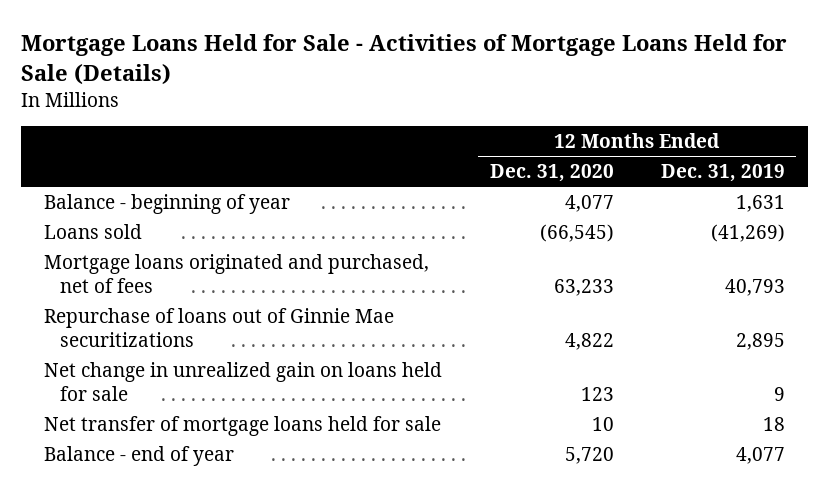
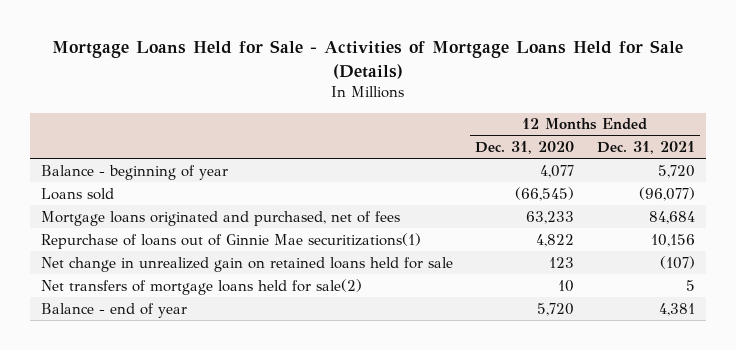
[660,164,785,183] Dec. 31, 2019 -> none
none -> [596,141,695,155] Dec. 31, 2021
[44,308,395,348] Repurchase of loans out of Ginnie Mae securitizations -> [40,232,421,249] Repurchase of loans out of Ginnie Mae securitizations(1)
[44,362,443,402] Net change in unrealized gain on loans held for sale -> [40,256,453,272] Net change in unrealized gain on retained loans held for sale
[44,416,442,437] Net transfer of mortgage loans held for sale -> [40,278,362,295] Net transfers of mortgage loans held for sale(2)

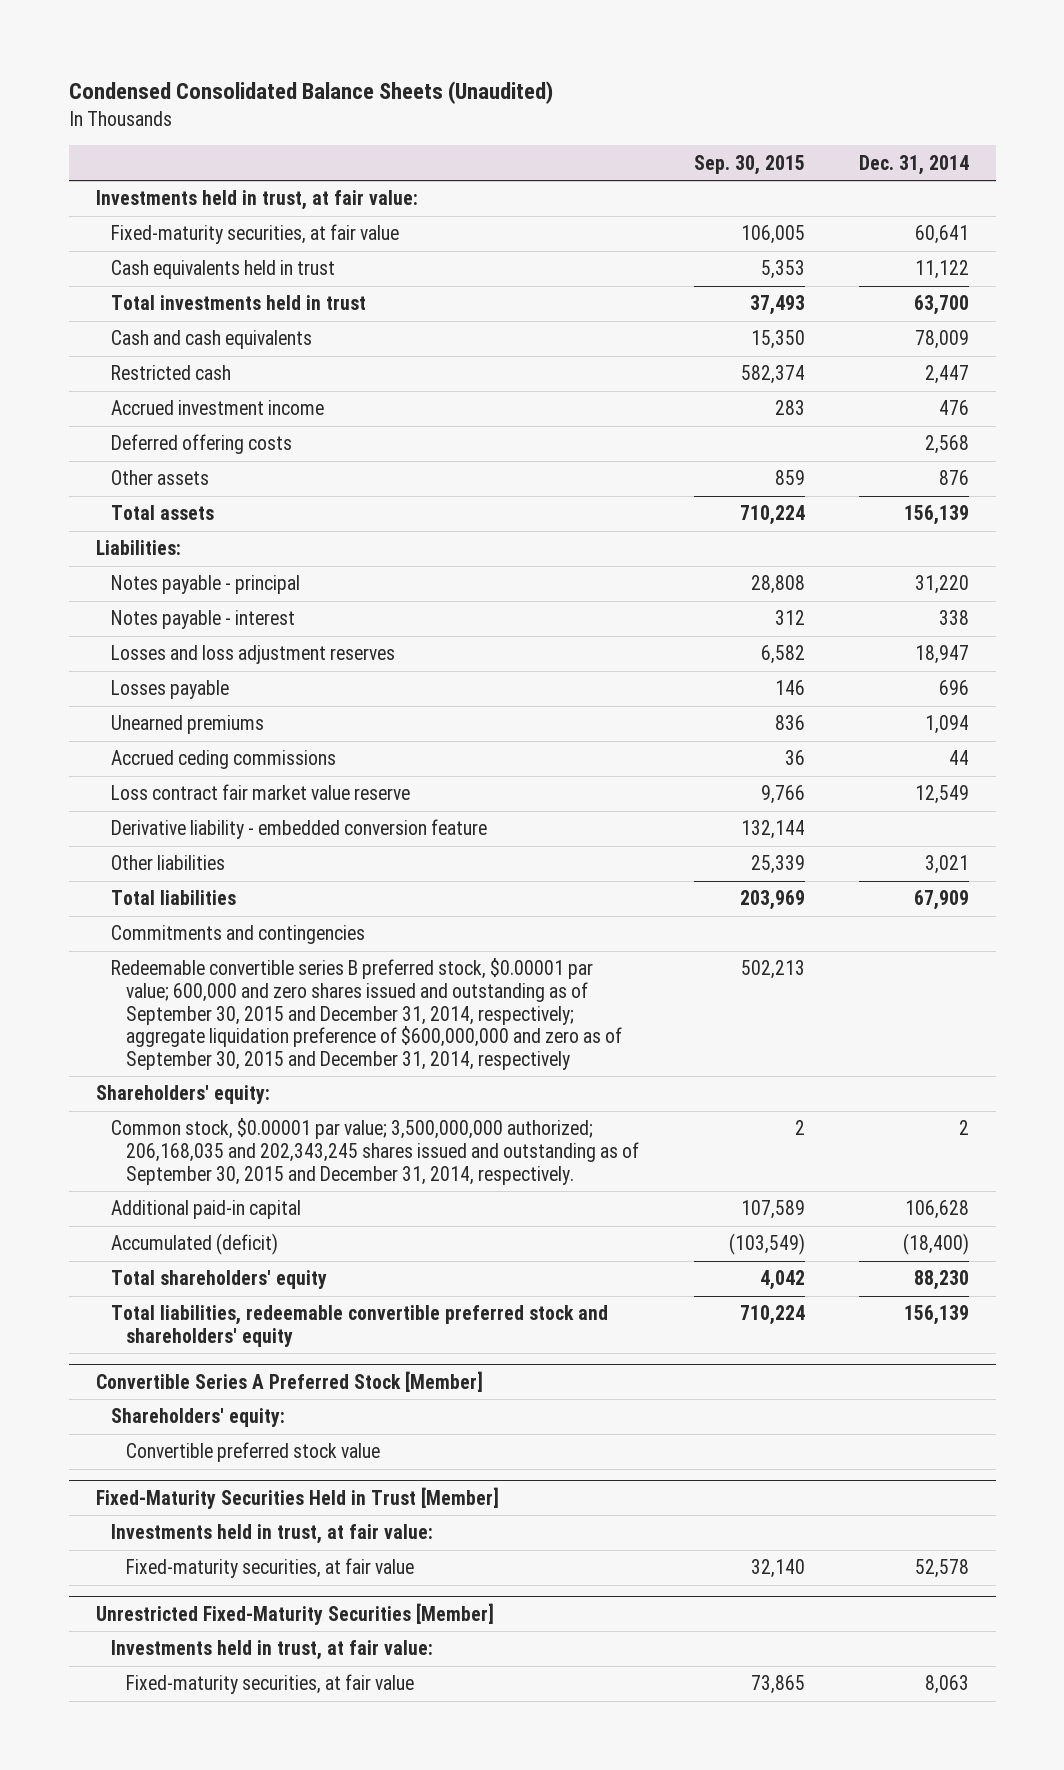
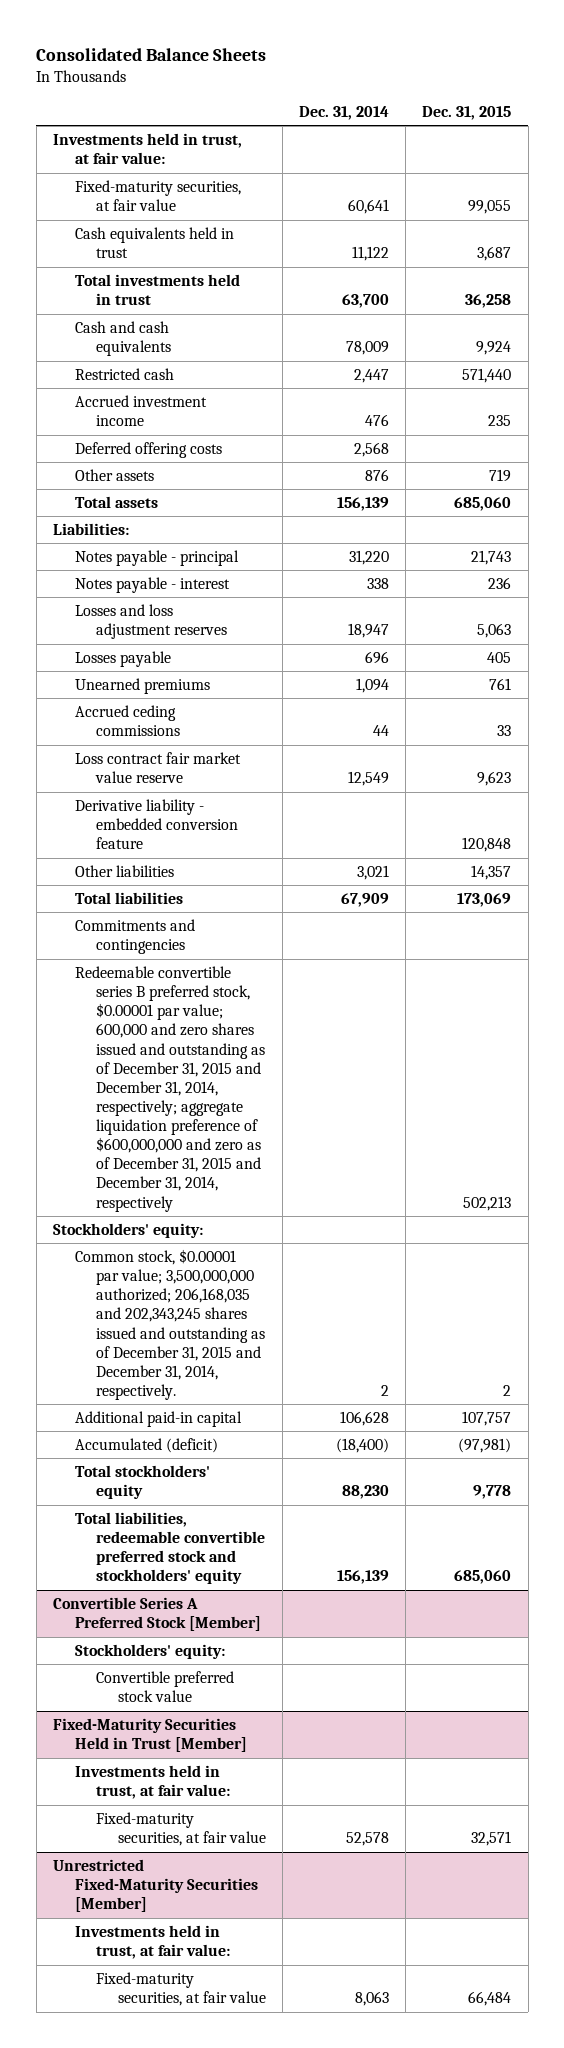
[68,81,553,105] Condensed Consolidated Balance Sheets (Unaudited) -> [36,47,267,61] Consolidated Balance Sheets
[693,154,805,175] Sep. 30, 2015 -> none
none -> [422,106,512,121] Dec. 31, 2015
[111,958,623,1070] Redeemable convertible series B preferred stock, $0.00001 par value; 600,000 and zero shares issued and outstanding as of September 30, 2015 and December 31, 2014, respectively; aggregate liquidation preference of $600,000,000 and zero as of September 30, 2015 and December 31, 2014, respectively -> [74,966,266,1212] Redeemable convertible series B preferred stock, $0.00001 par value; 600,000 and zero shares issued and outstanding as of December 31, 2015 and December 31, 2014, respectively; aggregate liquidation preference of $600,000,000 and zero as of December 31, 2015 and December 31, 2014, respectively
[95,1085,270,1105] Shareholders' equity: -> [53,1223,204,1239] Stockholders' equity:
[111,1118,640,1185] Common stock, $0.00001 par value; 3,500,000,000 authorized; 206,168,035 and 202,343,245 shares issued and outstanding as of September 30, 2015 and December 31, 2014, respectively. -> [74,1249,266,1400] Common stock, $0.00001 par value; 3,500,000,000 authorized; 206,168,035 and 202,343,245 shares issued and outstanding as of December 31, 2015 and December 31, 2014, respectively.
[111,1270,328,1290] Total shareholders' equity -> [74,1465,210,1500] Total stockholders' equity
[111,1305,609,1347] Total liabilities, redeemable convertible preferred stock and shareholders' equity -> [74,1512,266,1585] Total liabilities, redeemable convertible preferred stock and stockholders' equity
[111,1408,286,1428] Shareholders' equity: -> [74,1644,225,1660] Stockholders' equity:

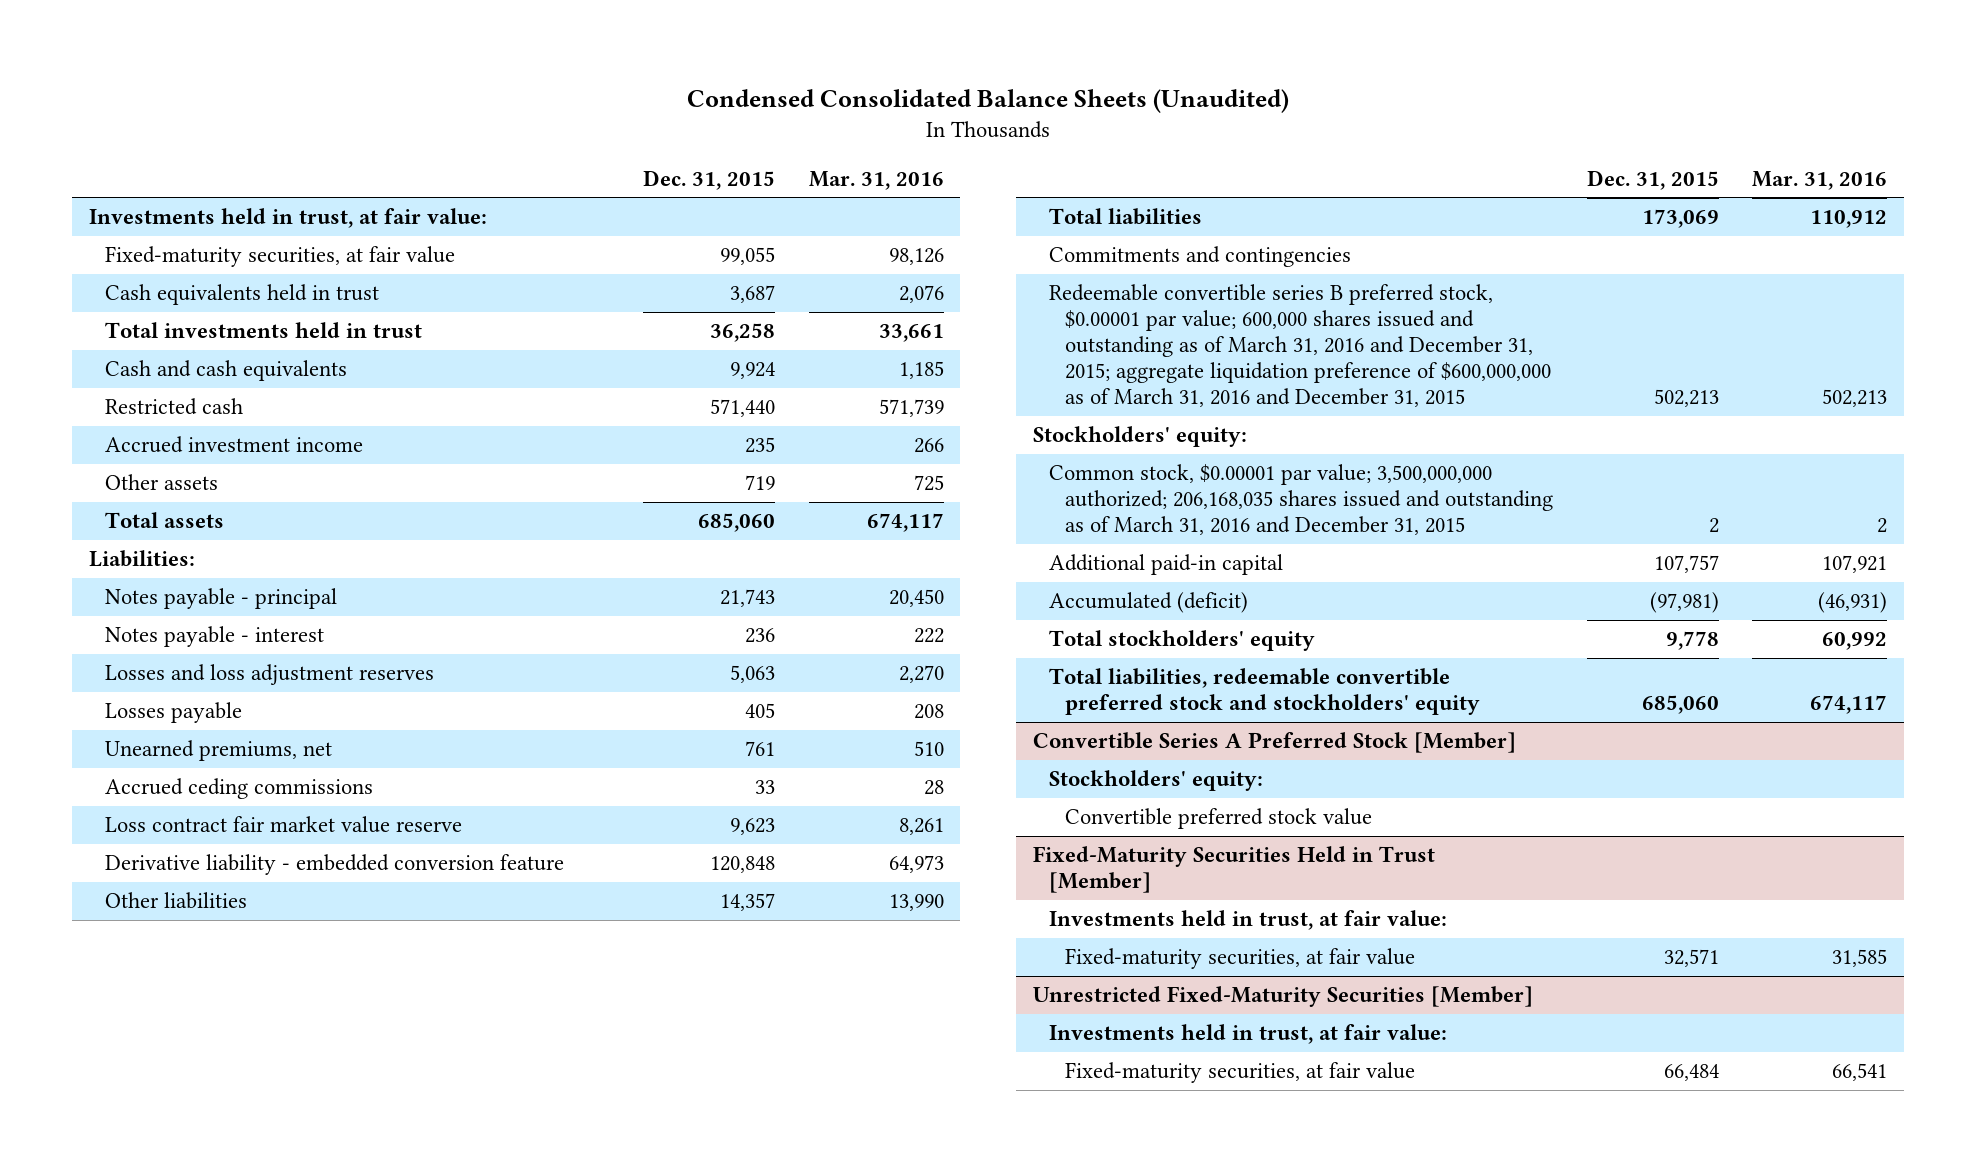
[36,47,267,61] Consolidated Balance Sheets -> [687,89,1290,114] Condensed Consolidated Balance Sheets (Unaudited)
[299,106,390,121] Dec. 31, 2014 -> none
none -> [808,170,944,190] Mar. 31, 2016
[74,442,222,459] Deferred offering costs -> none
[74,678,210,695] Unearned premiums -> [105,740,333,762] Unearned premiums, net
[74,966,266,1212] Redeemable convertible series B preferred stock, $0.00001 par value; 600,000 and zero shares issued and outstanding as of December 31, 2015 and December 31, 2014, respectively; aggregate liquidation preference of $600,000,000 and zero as of December 31, 2015 and December 31, 2014, respectively -> [1049,284,1552,408] Redeemable convertible series B preferred stock, $0.00001 par value; 600,000 shares issued and outstanding as of March 31, 2016 and December 31, 2015; aggregate liquidation preference of $600,000,000 as of March 31, 2016 and December 31, 2015
[74,1249,266,1400] Common stock, $0.00001 par value; 3,500,000,000 authorized; 206,168,035 and 202,343,245 shares issued and outstanding as of December 31, 2015 and December 31, 2014, respectively. -> [1049,464,1554,536] Common stock, $0.00001 par value; 3,500,000,000 authorized; 206,168,035 shares issued and outstanding as of March 31, 2016 and December 31, 2015

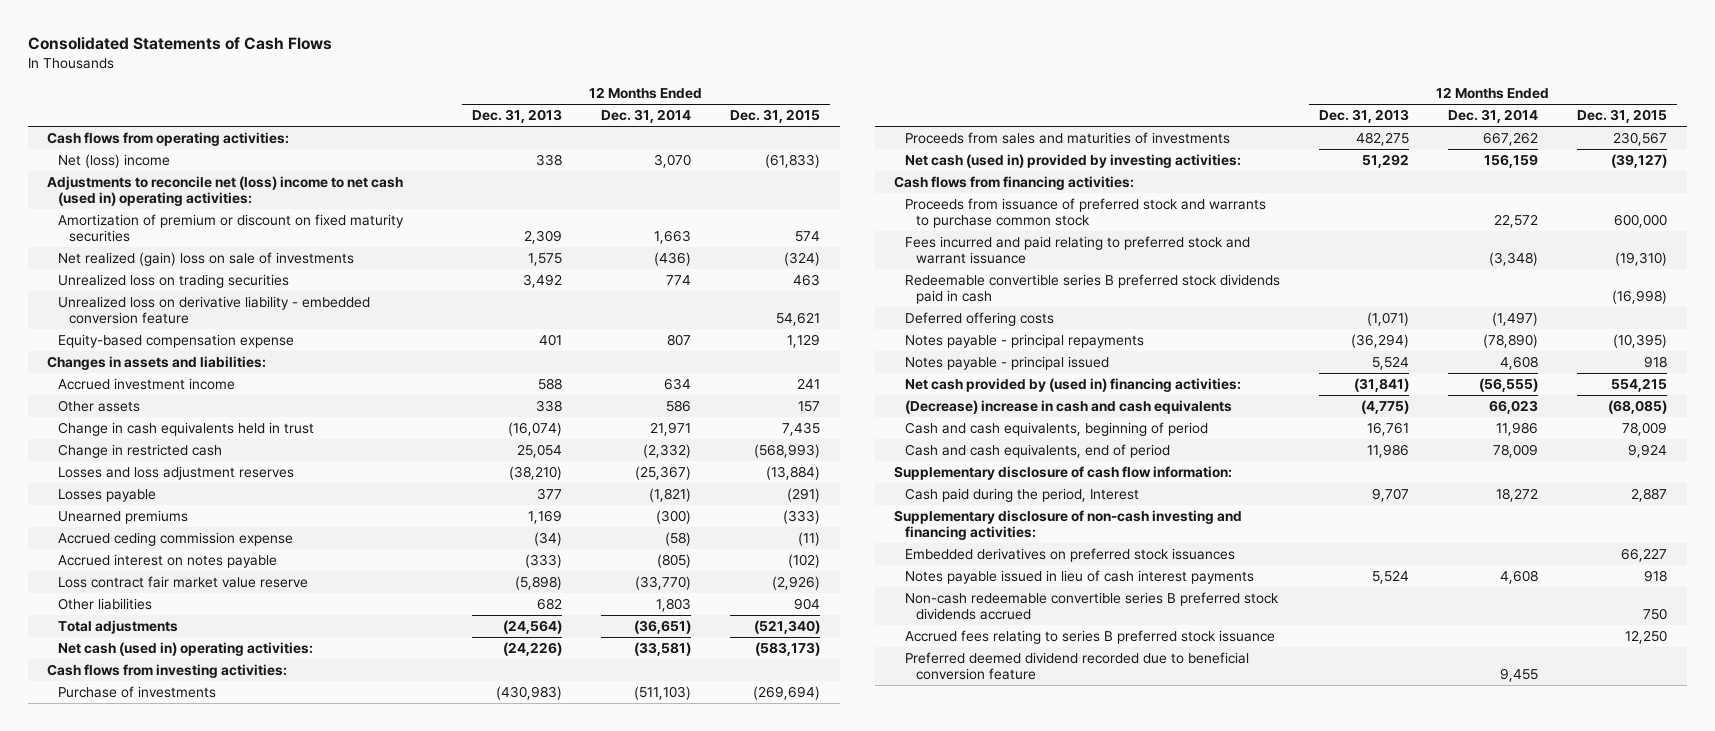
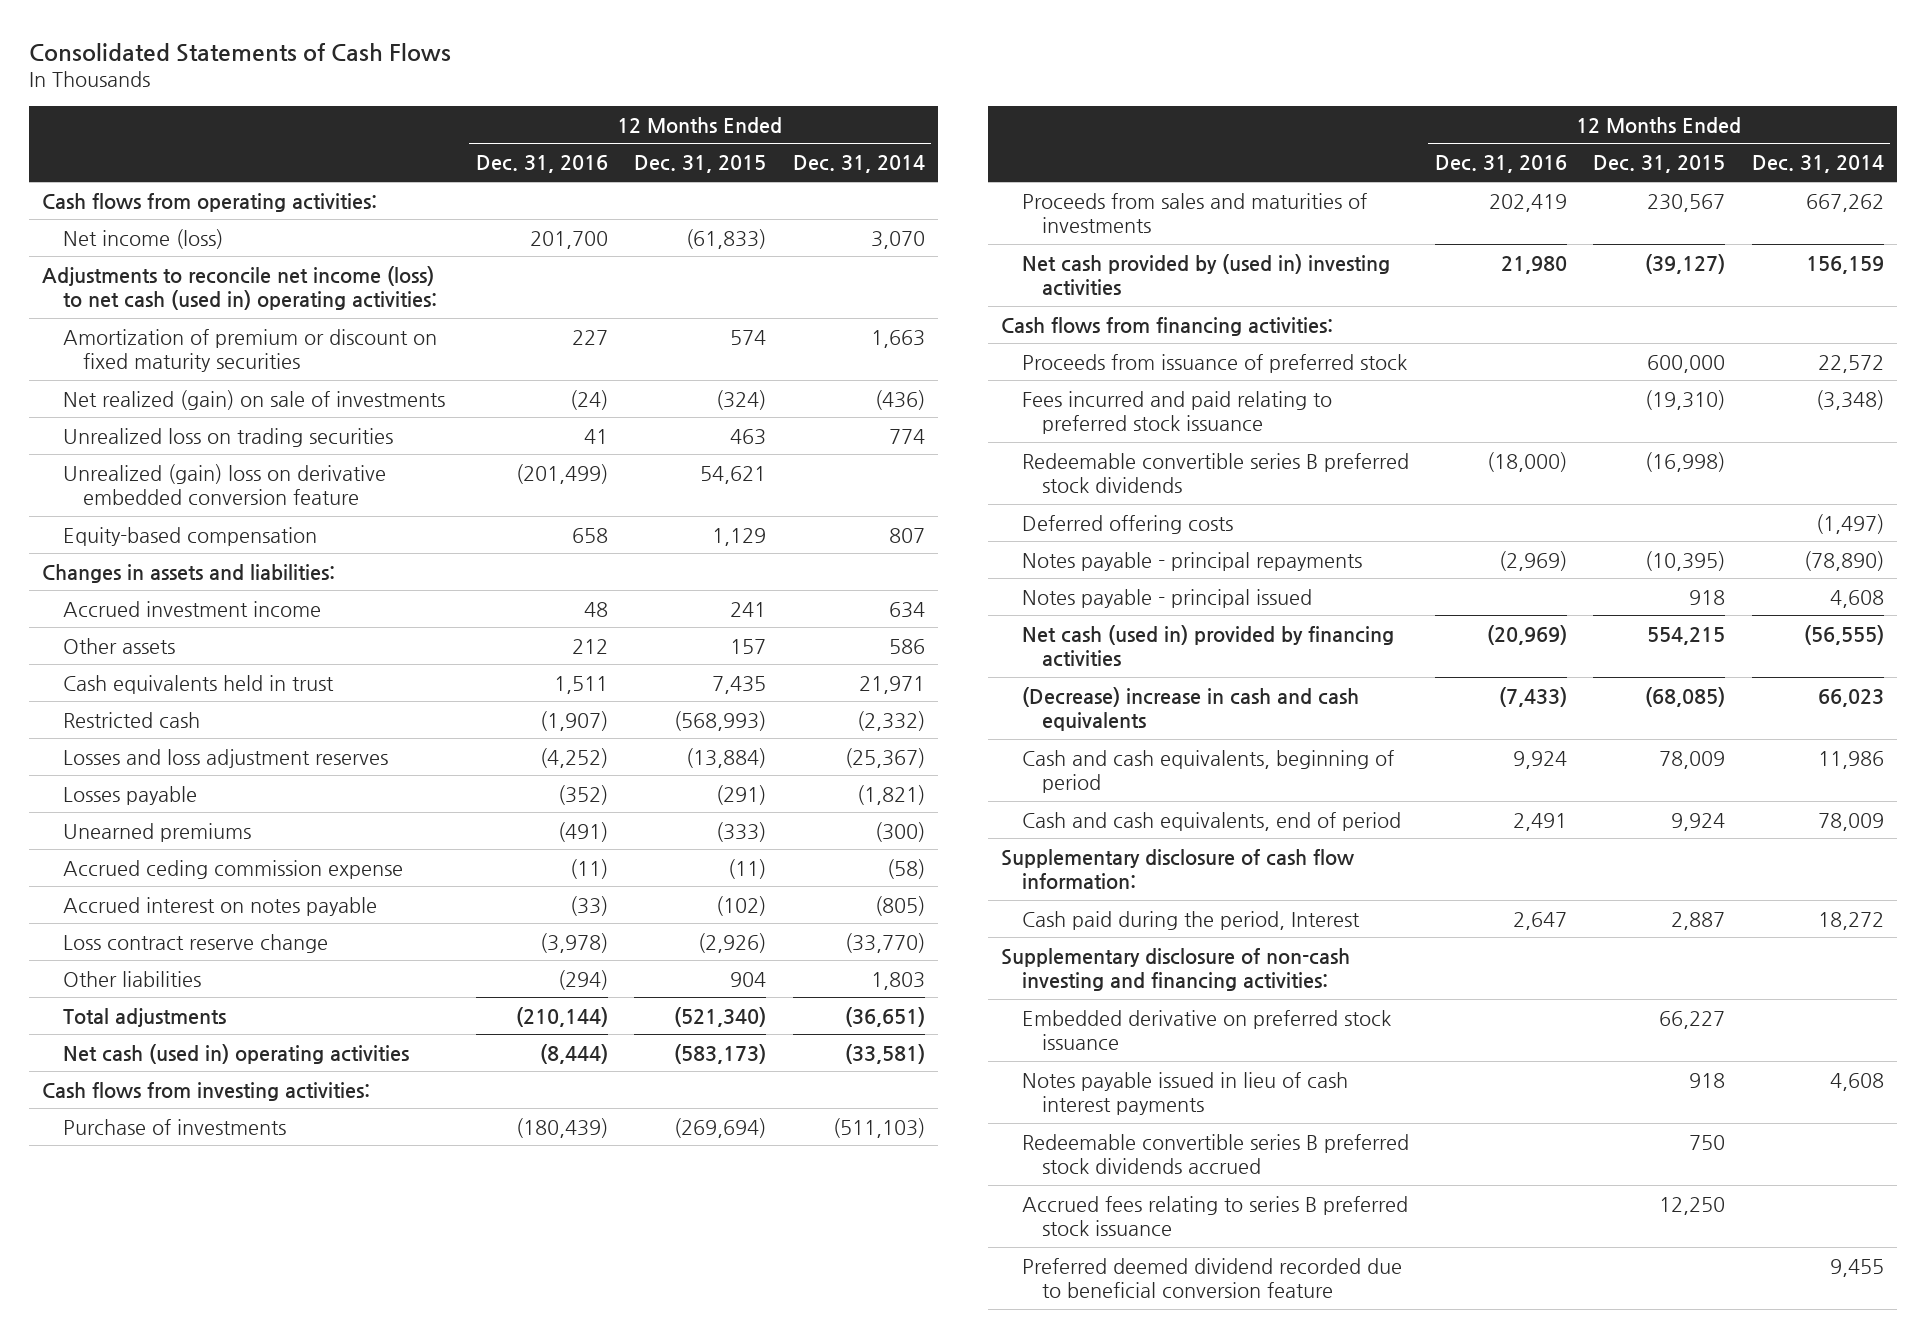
[472,108,563,123] Dec. 31, 2013 -> none
none -> [476,155,609,174] Dec. 31, 2016
[58,153,171,168] Net (loss) income -> [62,228,223,249] Net income (loss)
[47,175,404,207] Adjustments to reconcile net (loss) income to net cash (used in) operating activities: -> [42,265,437,310] Adjustments to reconcile net income (loss) to net cash (used in) operating activities:
[58,251,355,266] Net realized (gain) loss on sale of investments -> [62,389,445,410] Net realized (gain) on sale of investments
[58,295,371,325] Unrealized loss on derivative liability - embedded conversion feature -> [62,463,386,505] Unrealized (gain) loss on derivative embedded conversion feature
[58,333,295,348] Equity-based compensation expense -> [62,526,317,546] Equity-based compensation
[58,421,315,436] Change in cash equivalents held in trust -> [62,674,334,694] Cash equivalents held in trust
[58,443,223,458] Change in restricted cash -> [62,711,200,728] Restricted cash
[58,575,309,588] Loss contract fair market value reserve -> [62,933,328,953] Loss contract reserve change
[58,641,314,656] Net cash (used in) operating activities: -> [62,1043,409,1064] Net cash (used in) operating activities
[904,153,1241,168] Net cash (used in) provided by investing activities: -> [1021,253,1390,296] Net cash provided by (used in) investing activities
[904,197,1266,229] Proceeds from issuance of preferred stock and warrants to purchase common stock -> [1021,353,1407,373] Proceeds from issuance of preferred stock
[904,235,1250,265] Fees incurred and paid relating to preferred stock and warrant issuance -> [1021,390,1332,434] Fees incurred and paid relating to preferred stock issuance
[904,273,1280,305] Redeemable convertible series B preferred stock dividends paid in cash -> [1021,452,1409,493] Redeemable convertible series B preferred stock dividends
[904,377,1241,392] Net cash provided by (used in) financing activities: -> [1021,624,1394,667] Net cash (used in) provided by financing activities
[904,547,1235,562] Embedded derivatives on preferred stock issuances -> [1021,1009,1391,1050] Embedded derivative on preferred stock issuance
[904,591,1279,621] Non-cash redeemable convertible series B preferred stock dividends accrued -> [1021,1133,1409,1174] Redeemable convertible series B preferred stock dividends accrued

